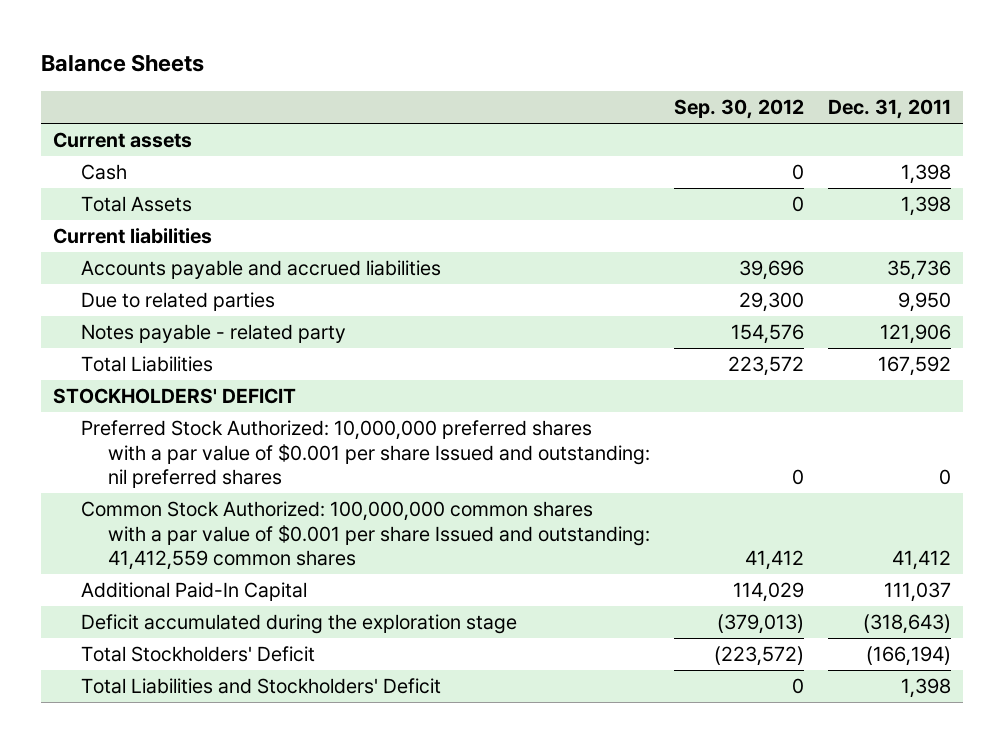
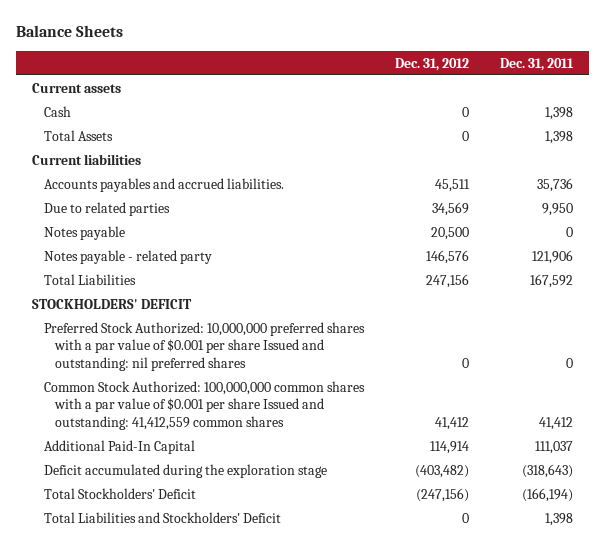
[674,99,805,120] Sep. 30, 2012 -> none
none -> [394,57,469,71] Dec. 31, 2012
[80,259,441,279] Accounts payable and accrued liabilities -> [43,177,284,192] Accounts payables and accrued liabilities.
none -> [43,225,125,240] Notes payable

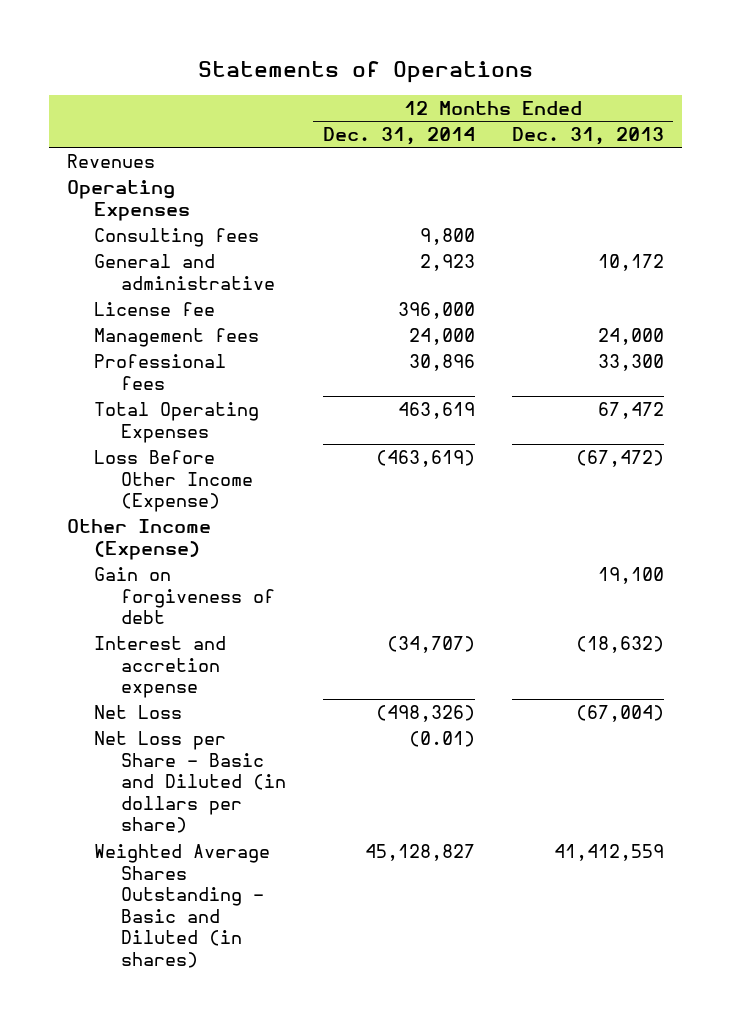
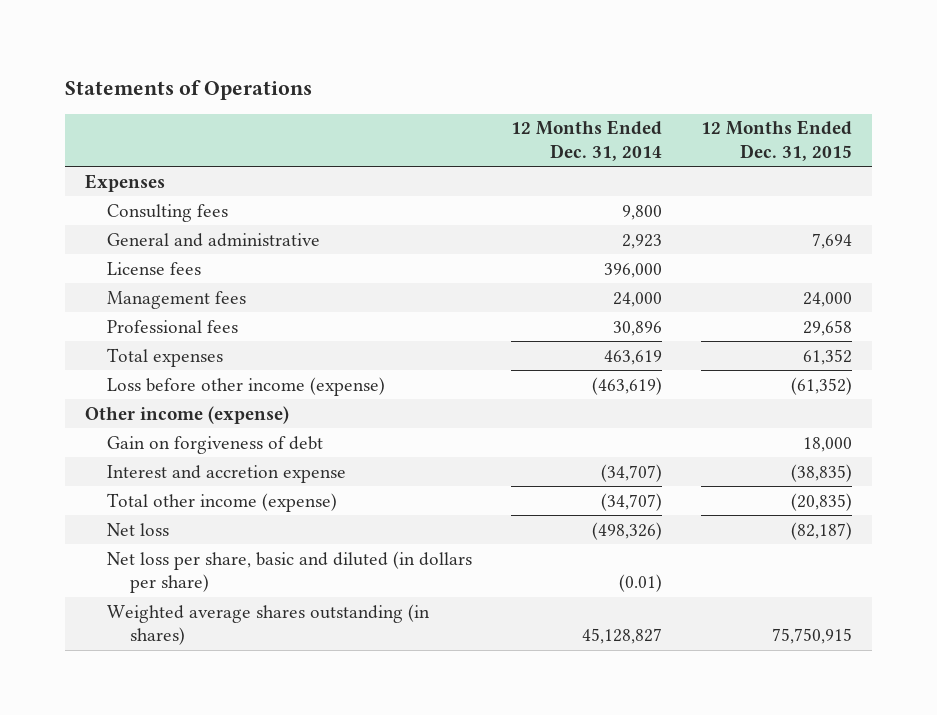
[511,126,664,145] Dec. 31, 2013 -> none
none -> [701,120,853,161] 12 Months Ended Dec. 31, 2015
[67,153,156,168] Revenues -> none
[67,179,191,221] Operating Expenses -> [85,173,166,192] Expenses
[94,301,216,316] License fee -> [107,261,202,275] License fees
[94,401,260,443] Total Operating Expenses -> [107,347,224,367] Total expenses
[94,449,253,513] Loss Before Other Income (Expense) -> [107,376,386,396] Loss before other income (expense)
[67,518,212,560] Other Income (Expense) -> [85,405,290,424] Other income (expense)
none -> [107,492,338,512] Total other income (expense)
[94,704,183,719] Net Loss -> [107,522,170,536] Net loss
[94,730,286,834] Net Loss per Share - Basic and Diluted (in dollars per share) -> [107,550,473,594] Net loss per share, basic and diluted (in dollars per share)
[94,843,271,969] Weighted Average Shares Outstanding - Basic and Diluted (in shares) -> [107,603,431,646] Weighted average shares outstanding (in shares)

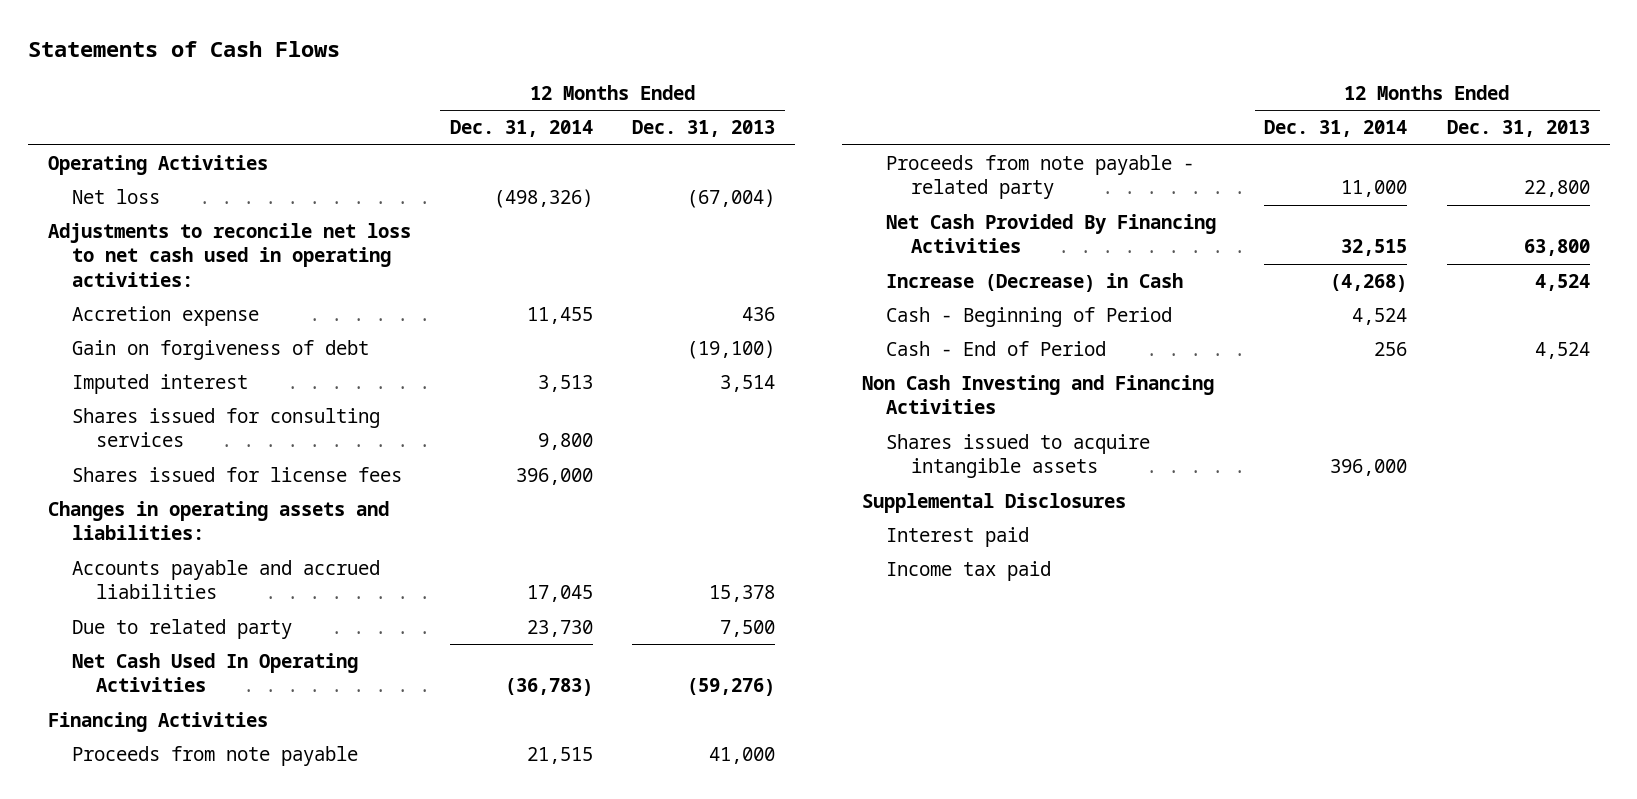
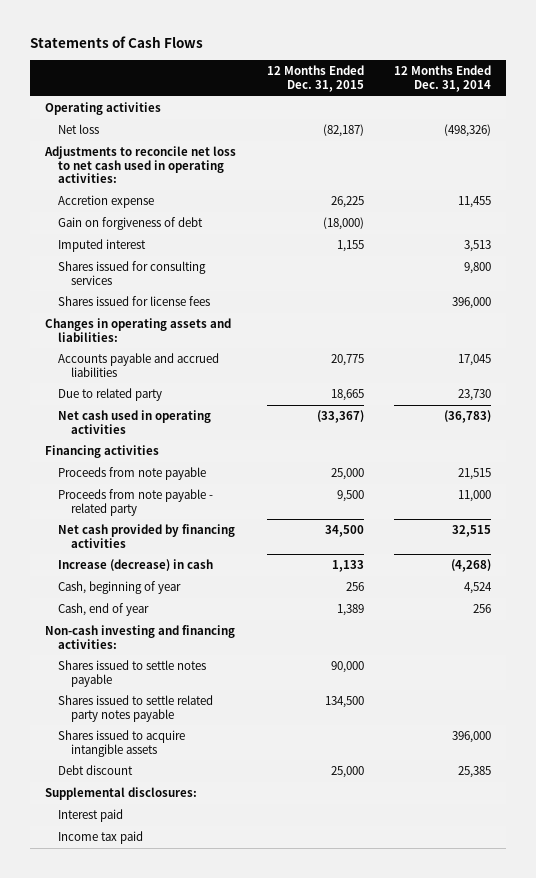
[632,120,776,138] Dec. 31, 2013 -> none
none -> [266,65,364,92] 12 Months Ended Dec. 31, 2015
[47,154,268,175] Operating Activities -> [45,102,162,116] Operating activities
[71,652,358,693] Net Cash Used In Operating Activities -> [57,410,211,434] Net cash used in operating activities
[47,711,268,732] Financing Activities -> [45,445,160,459] Financing activities
[886,213,1217,254] Net Cash Provided By Financing Activities -> [57,524,235,548] Net cash provided by financing activities
[886,272,1184,292] Increase (Decrease) in Cash -> [57,559,213,572] Increase (decrease) in cash
[886,306,1173,327] Cash - Beginning of Period -> [57,581,181,595] Cash, beginning of year
[886,340,1107,356] Cash - End of Period -> [57,603,149,617] Cash, end of year
[862,374,1215,415] Non Cash Investing and Financing Activities -> [45,625,236,649] Non-cash investing and financing activities:
none -> [57,660,206,687] Shares issued to settle notes payable
none -> [57,695,213,722] Shares issued to settle related party notes payable
none -> [57,765,133,776] Debt discount
[862,492,1127,513] Supplemental Disclosures -> [45,787,198,801] Supplemental disclosures:

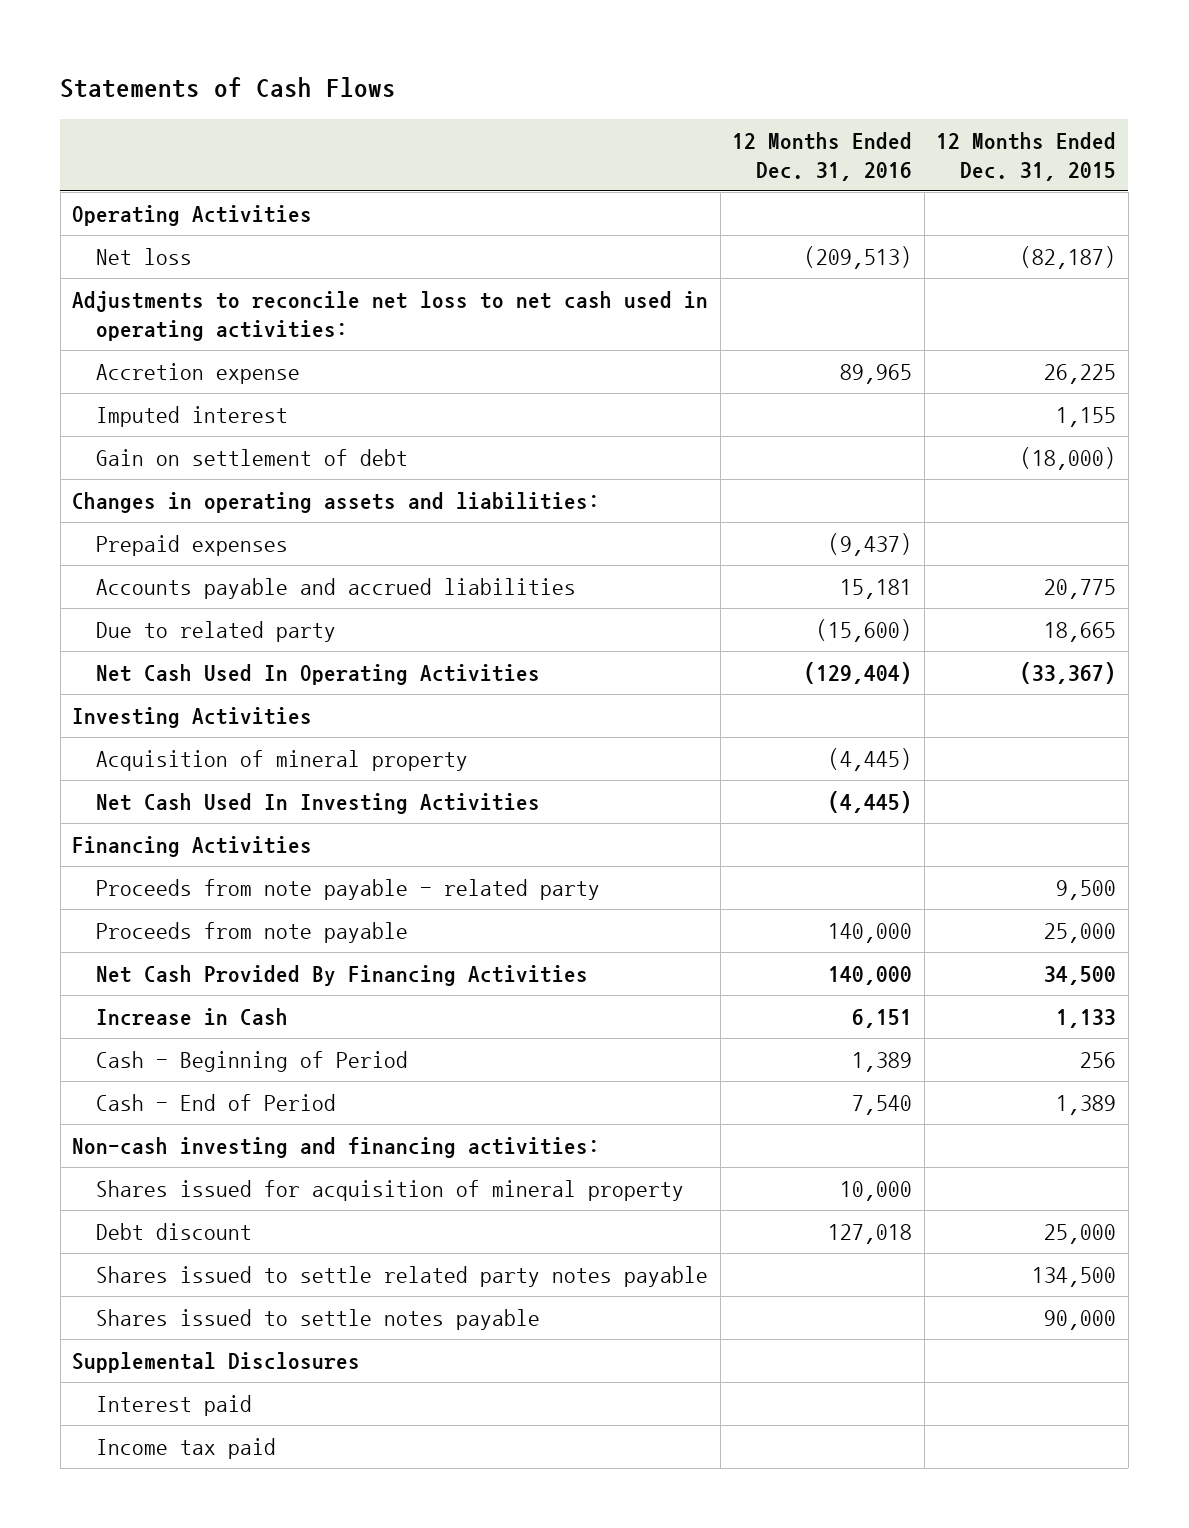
[394,65,492,92] 12 Months Ended Dec. 31, 2014 -> none
none -> [732,131,913,181] 12 Months Ended Dec. 31, 2016
[45,102,162,116] Operating activities -> [72,205,313,227] Operating Activities
[57,217,203,231] Gain on forgiveness of debt -> none
[57,261,206,285] Shares issued for consulting services -> none
[57,296,210,307] Shares issued for license fees -> none
none -> [96,449,409,467] Gain on settlement of debt
none -> [96,535,289,557] Prepaid expenses
[57,410,211,434] Net cash used in operating activities -> [96,664,541,686] Net Cash Used In Operating Activities
none -> [72,707,313,729] Investing Activities
none -> [96,750,469,772] Acquisition of mineral property
none -> [96,793,541,815] Net Cash Used In Investing Activities
[45,445,160,459] Financing activities -> [72,836,313,858] Financing Activities
[57,467,206,481] Proceeds from note payable -> [96,922,409,944] Proceeds from note payable
[57,524,235,548] Net cash provided by financing activities -> [96,965,589,987] Net Cash Provided By Financing Activities
[57,559,213,572] Increase (decrease) in cash -> [96,1008,289,1027] Increase in Cash
[57,581,181,595] Cash, beginning of year -> [96,1051,409,1073] Cash - Beginning of Period
[57,603,149,617] Cash, end of year -> [96,1094,337,1112] Cash - End of Period
[57,730,185,757] Shares issued to acquire intangible assets -> [96,1180,685,1202] Shares issued for acquisition of mineral property
[57,695,213,722] Shares issued to settle related party notes payable -> [96,1266,709,1288] Shares issued to settle related party notes payable
[57,660,206,687] Shares issued to settle notes payable -> [96,1309,541,1331] Shares issued to settle notes payable
[45,787,198,801] Supplemental disclosures: -> [72,1352,361,1374] Supplemental Disclosures

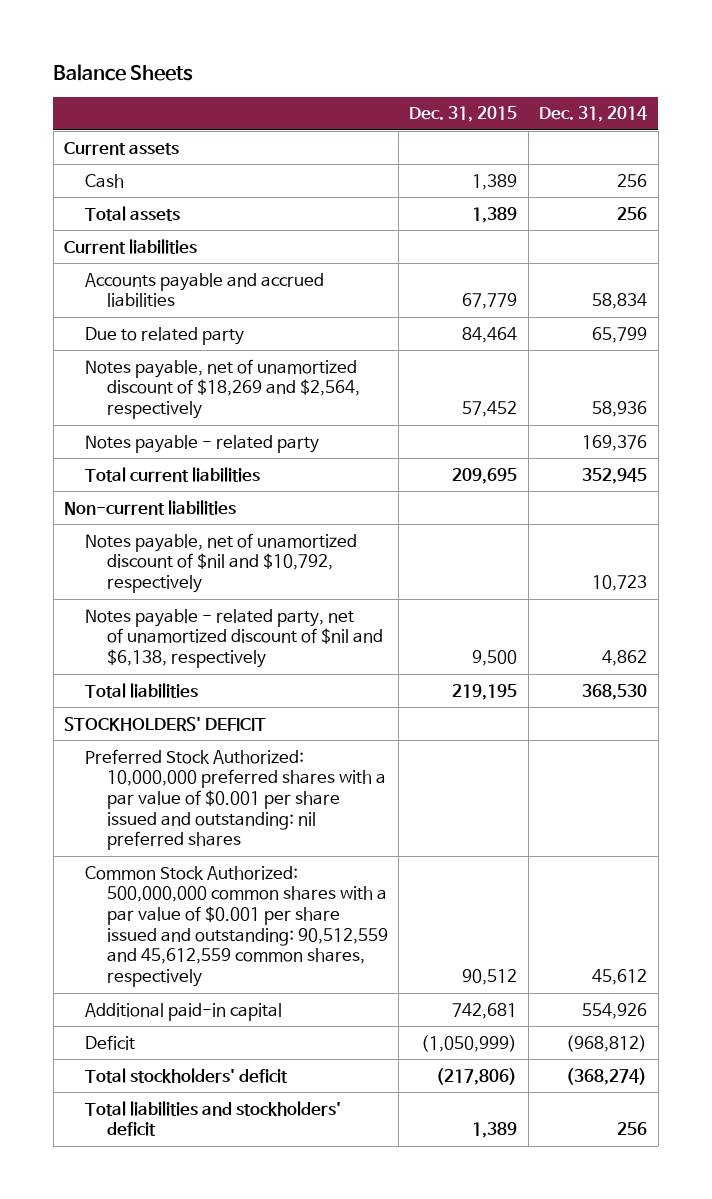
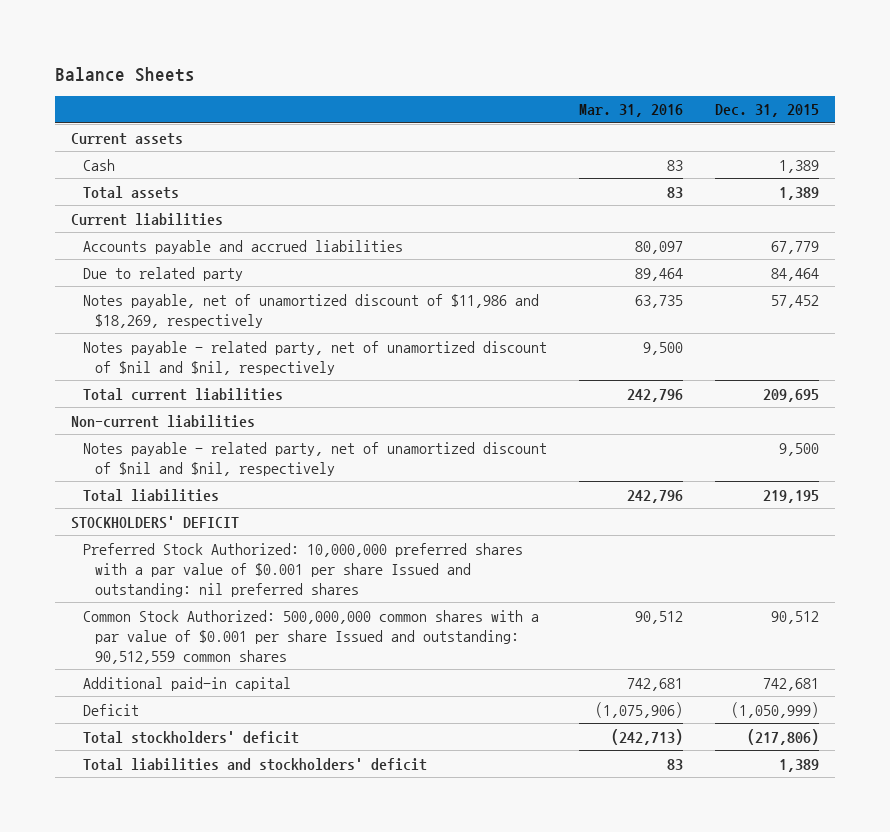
[539,106,648,123] Dec. 31, 2014 -> none
none -> [578,104,683,118] Mar. 31, 2016
[85,358,360,420] Notes payable, net of unamortized discount of $18,269 and $2,564, respectively -> [83,293,540,328] Notes payable, net of unamortized discount of $11,986 and $18,269, respectively
[85,434,320,453] Notes payable - related party -> [83,340,548,375] Notes payable - related party, net of unamortized discount of $nil and $nil, respectively
[85,532,358,594] Notes payable, net of unamortized discount of $nil and $10,792, respectively -> none
[85,608,383,669] Notes payable - related party, net of unamortized discount of $nil and $6,138, respectively -> [83,441,548,476] Notes payable - related party, net of unamortized discount of $nil and $nil, respectively
[85,748,386,851] Preferred Stock Authorized: 10,000,000 preferred shares with a par value of $0.001 per share issued and outstanding: nil preferred shares -> [83,542,524,597] Preferred Stock Authorized: 10,000,000 preferred shares with a par value of $0.001 per share Issued and outstanding: nil preferred shares
[85,865,388,988] Common Stock Authorized: 500,000,000 common shares with a par value of $0.001 per share issued and outstanding: 90,512,559 and 45,612,559 common shares, respectively -> [83,609,540,664] Common Stock Authorized: 500,000,000 common shares with a par value of $0.001 per share Issued and outstanding: 90,512,559 common shares

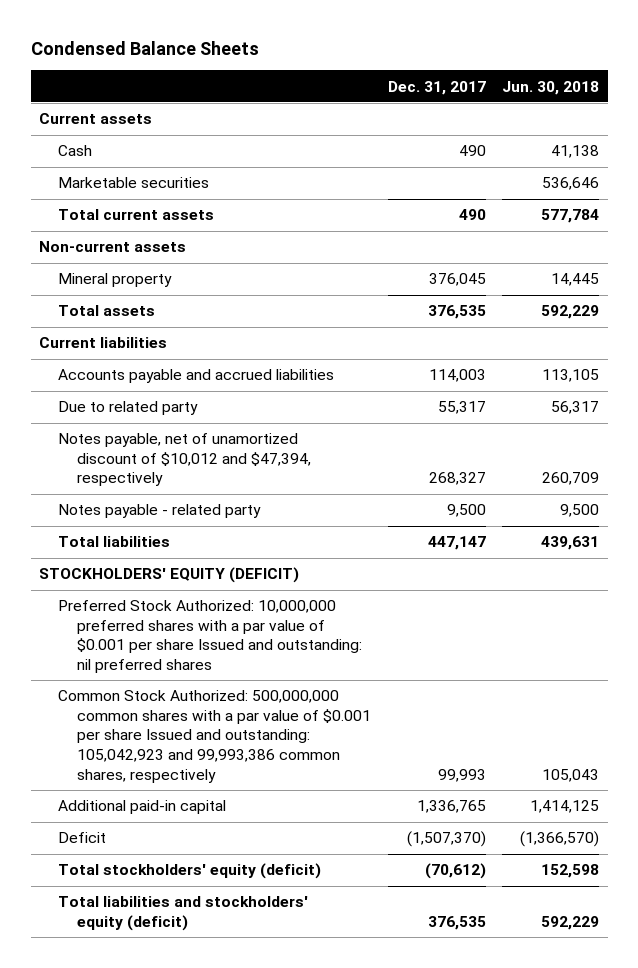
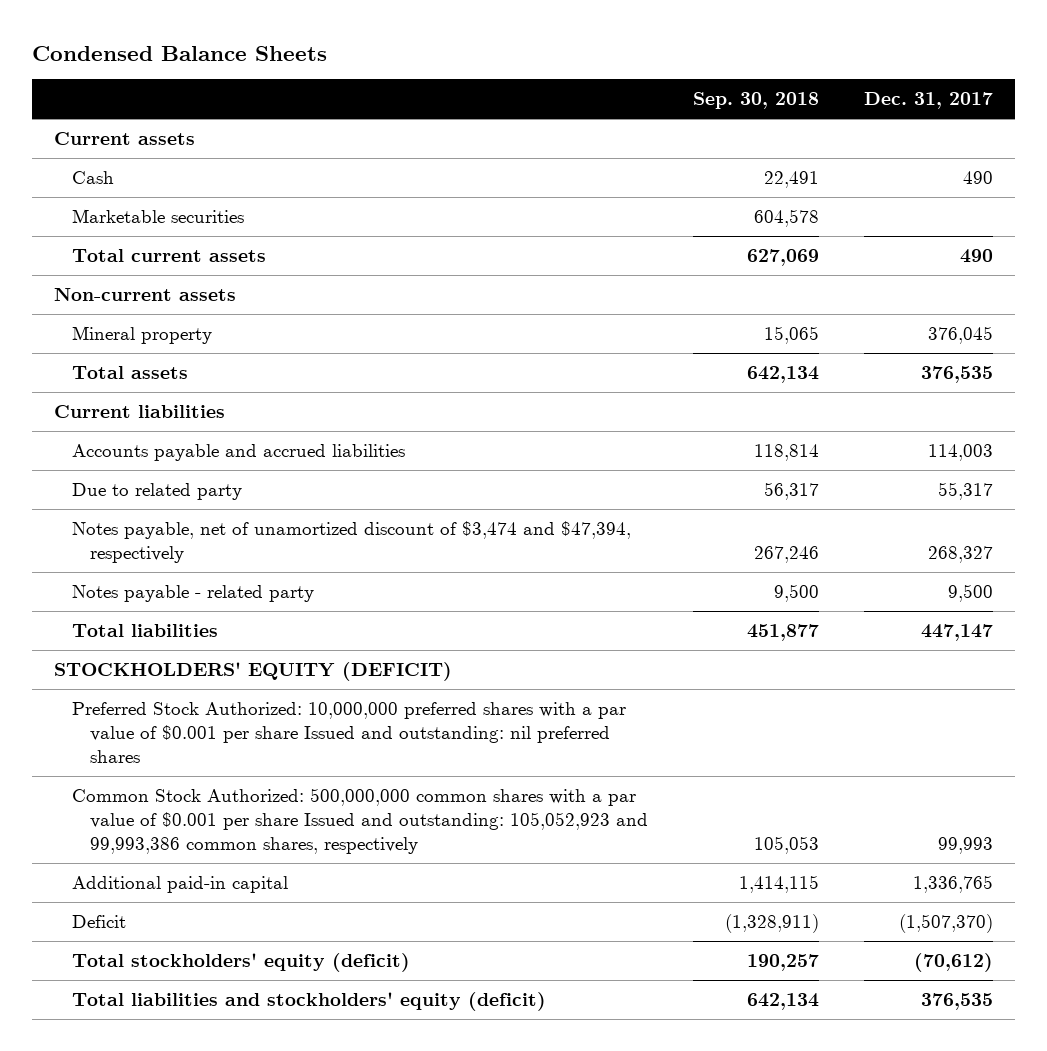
[502,80,600,95] Jun. 30, 2018 -> none
none -> [692,92,819,110] Sep. 30, 2018
[57,433,311,487] Notes payable, net of unamortized discount of $10,012 and $47,394, respectively -> [71,520,631,563] Notes payable, net of unamortized discount of $3,474 and $47,394, respectively
[57,690,371,783] Common Stock Authorized: 500,000,000 common shares with a par value of $0.001 per share Issued and outstanding: 105,042,923 and 99,993,386 common shares, respectively -> [71,787,648,854] Common Stock Authorized: 500,000,000 common shares with a par value of $0.001 per share Issued and outstanding: 105,052,923 and 99,993,386 common shares, respectively

